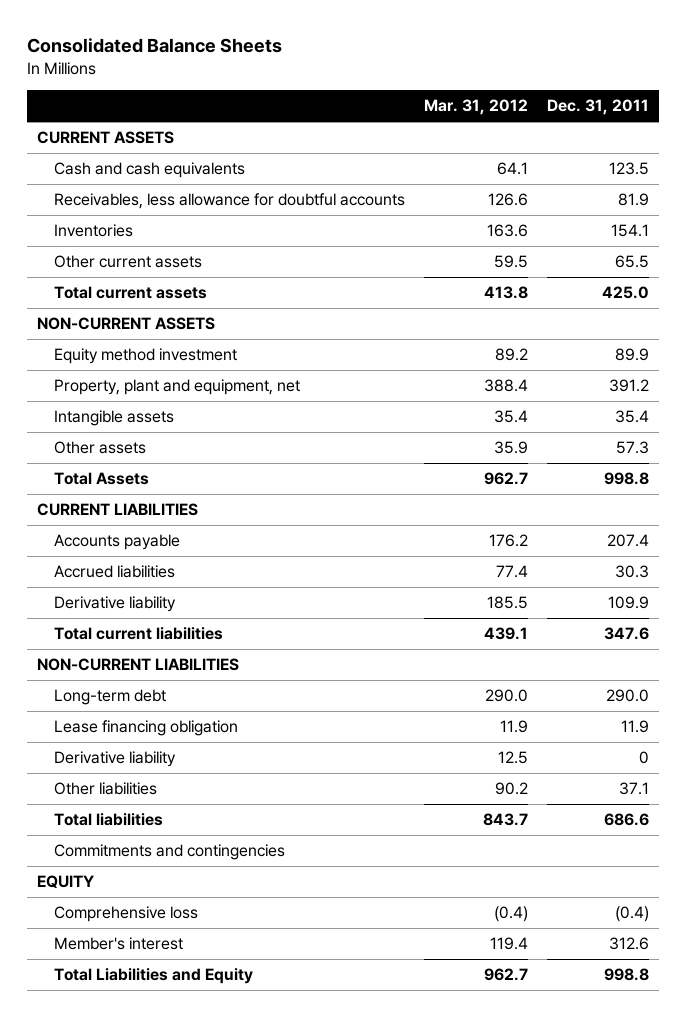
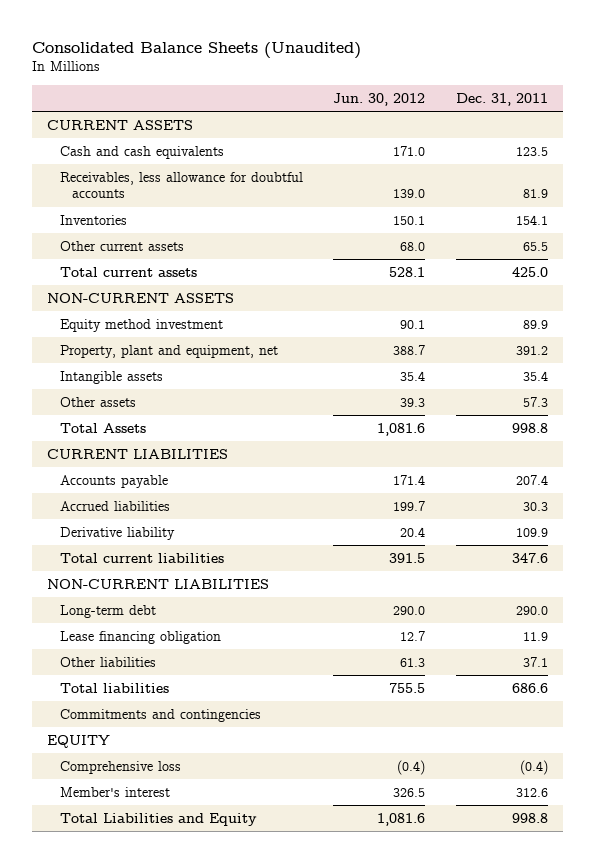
[26,37,282,53] Consolidated Balance Sheets -> [31,41,361,59] Consolidated Balance Sheets (Unaudited)
[424,99,529,116] Mar. 31, 2012 -> none
none -> [333,92,426,106] Jun. 30, 2012
[53,751,176,768] Derivative liability -> none

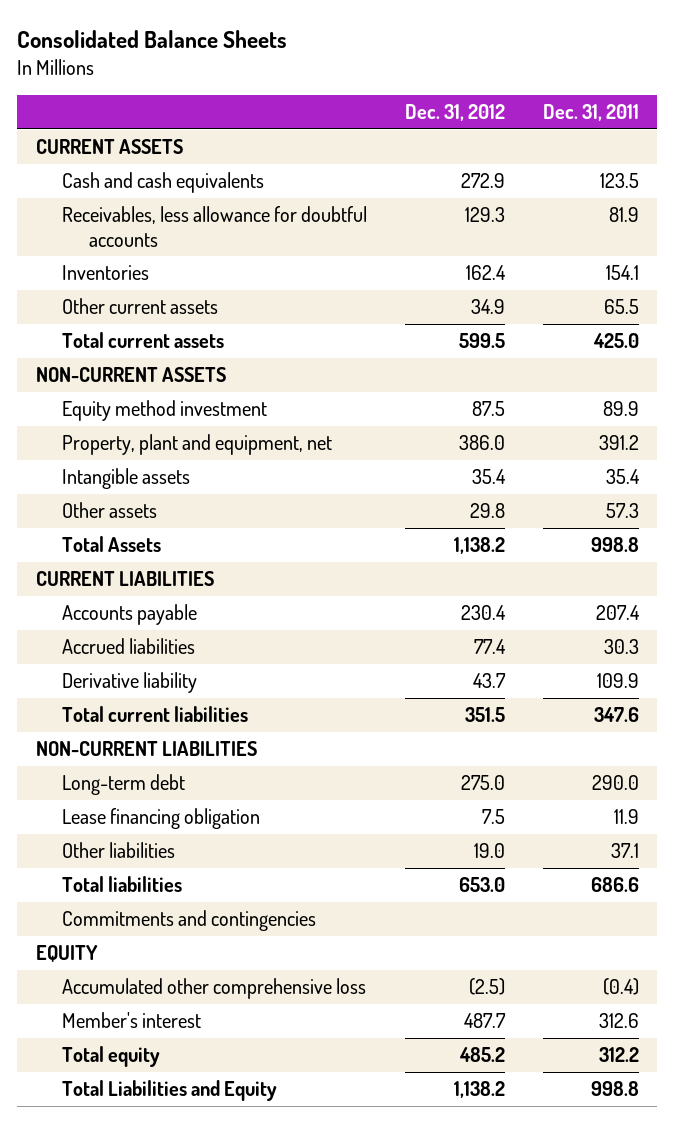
[31,41,361,59] Consolidated Balance Sheets (Unaudited) -> [17,30,288,49] Consolidated Balance Sheets
[333,92,426,106] Jun. 30, 2012 -> none
none -> [404,104,505,122] Dec. 31, 2012
[59,760,181,774] Comprehensive loss -> [62,978,367,1000] Accumulated other comprehensive loss
none -> [62,1046,161,1068] Total equity

